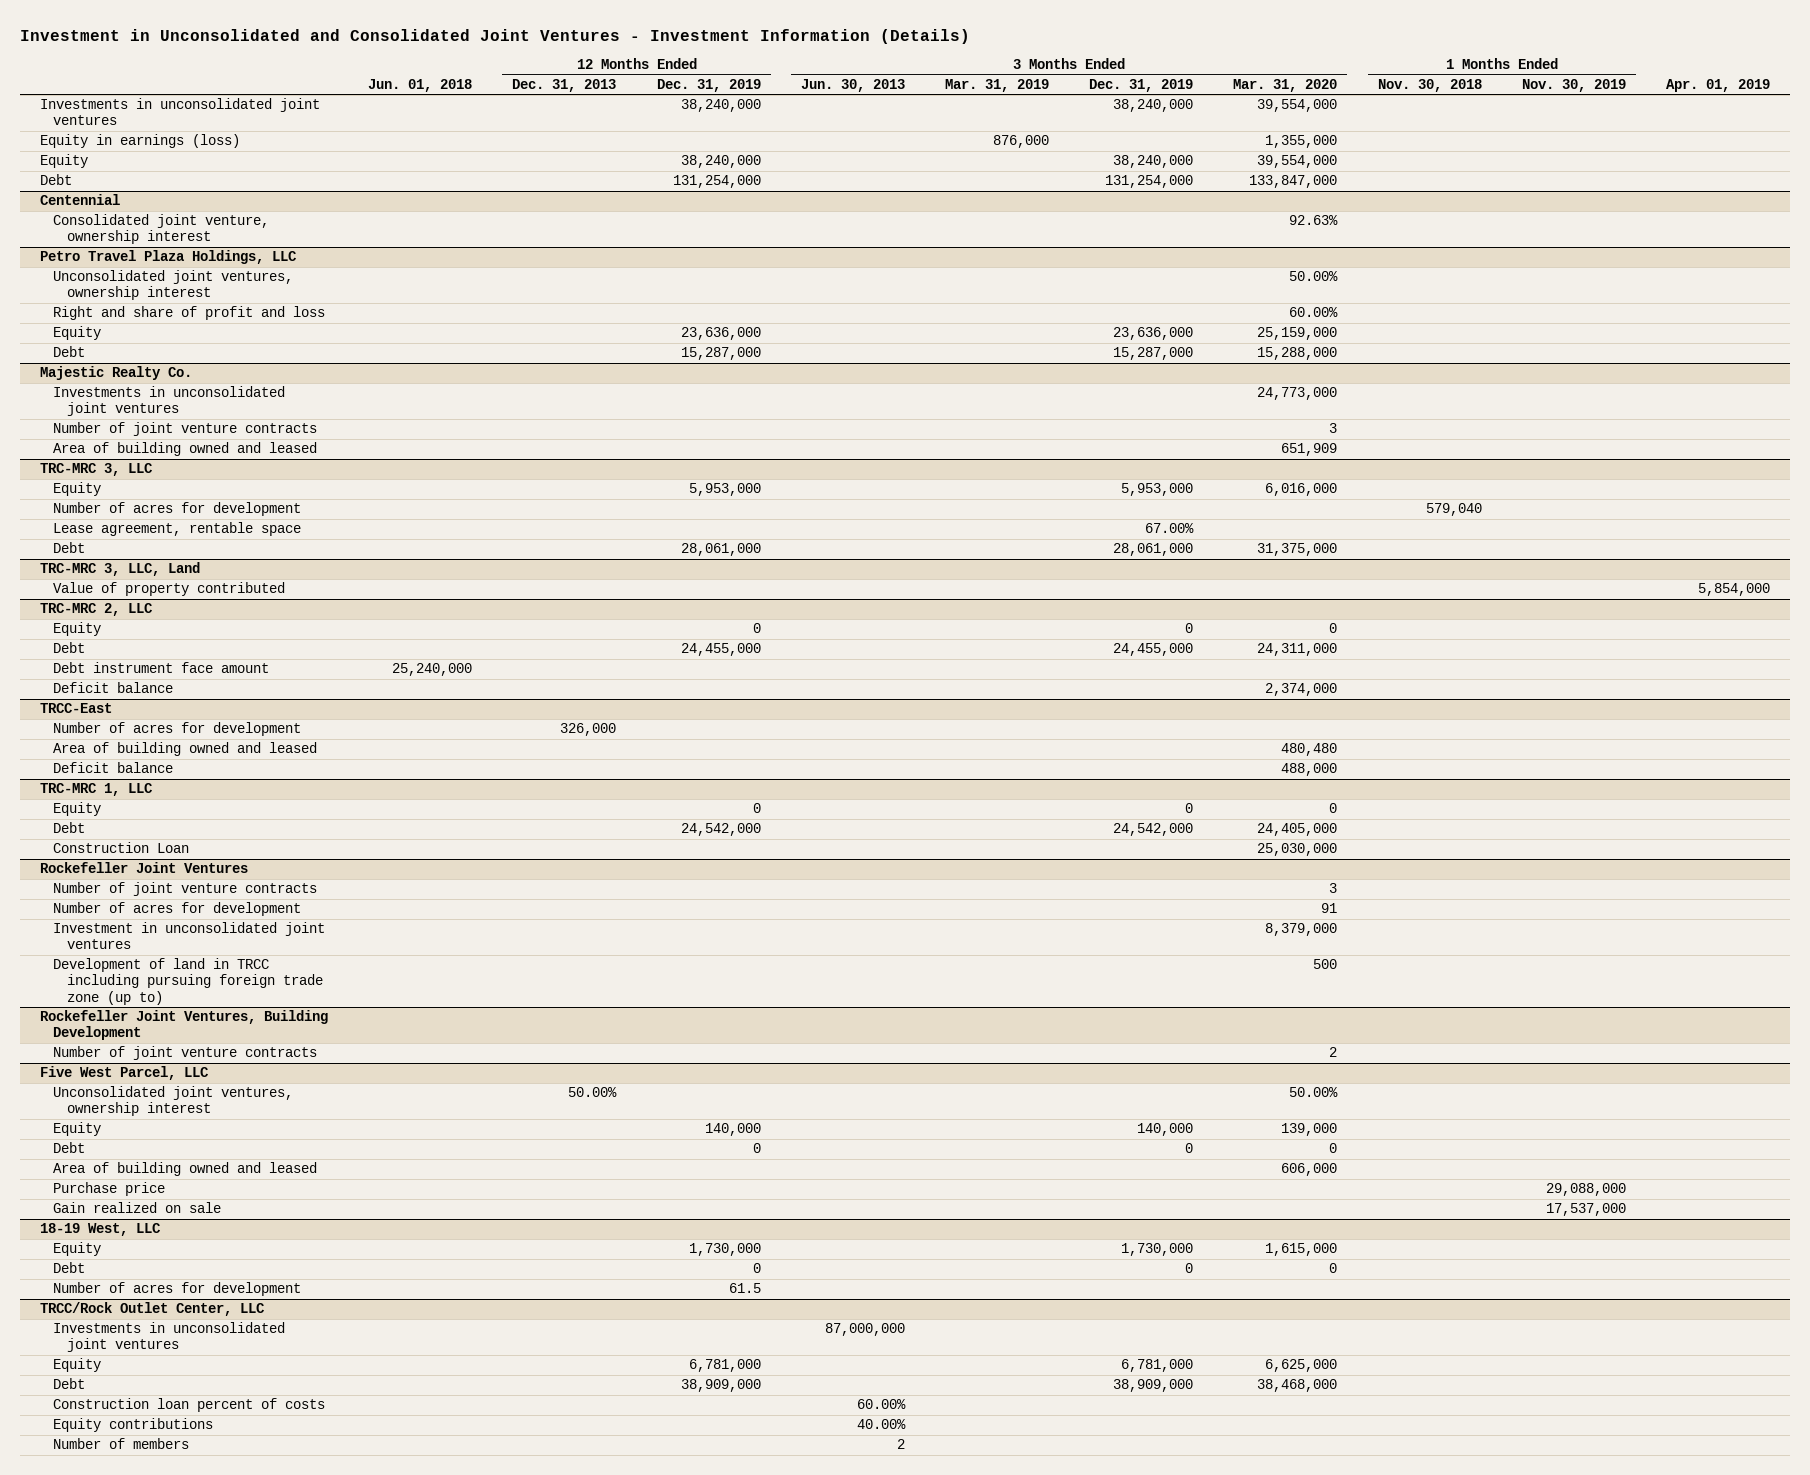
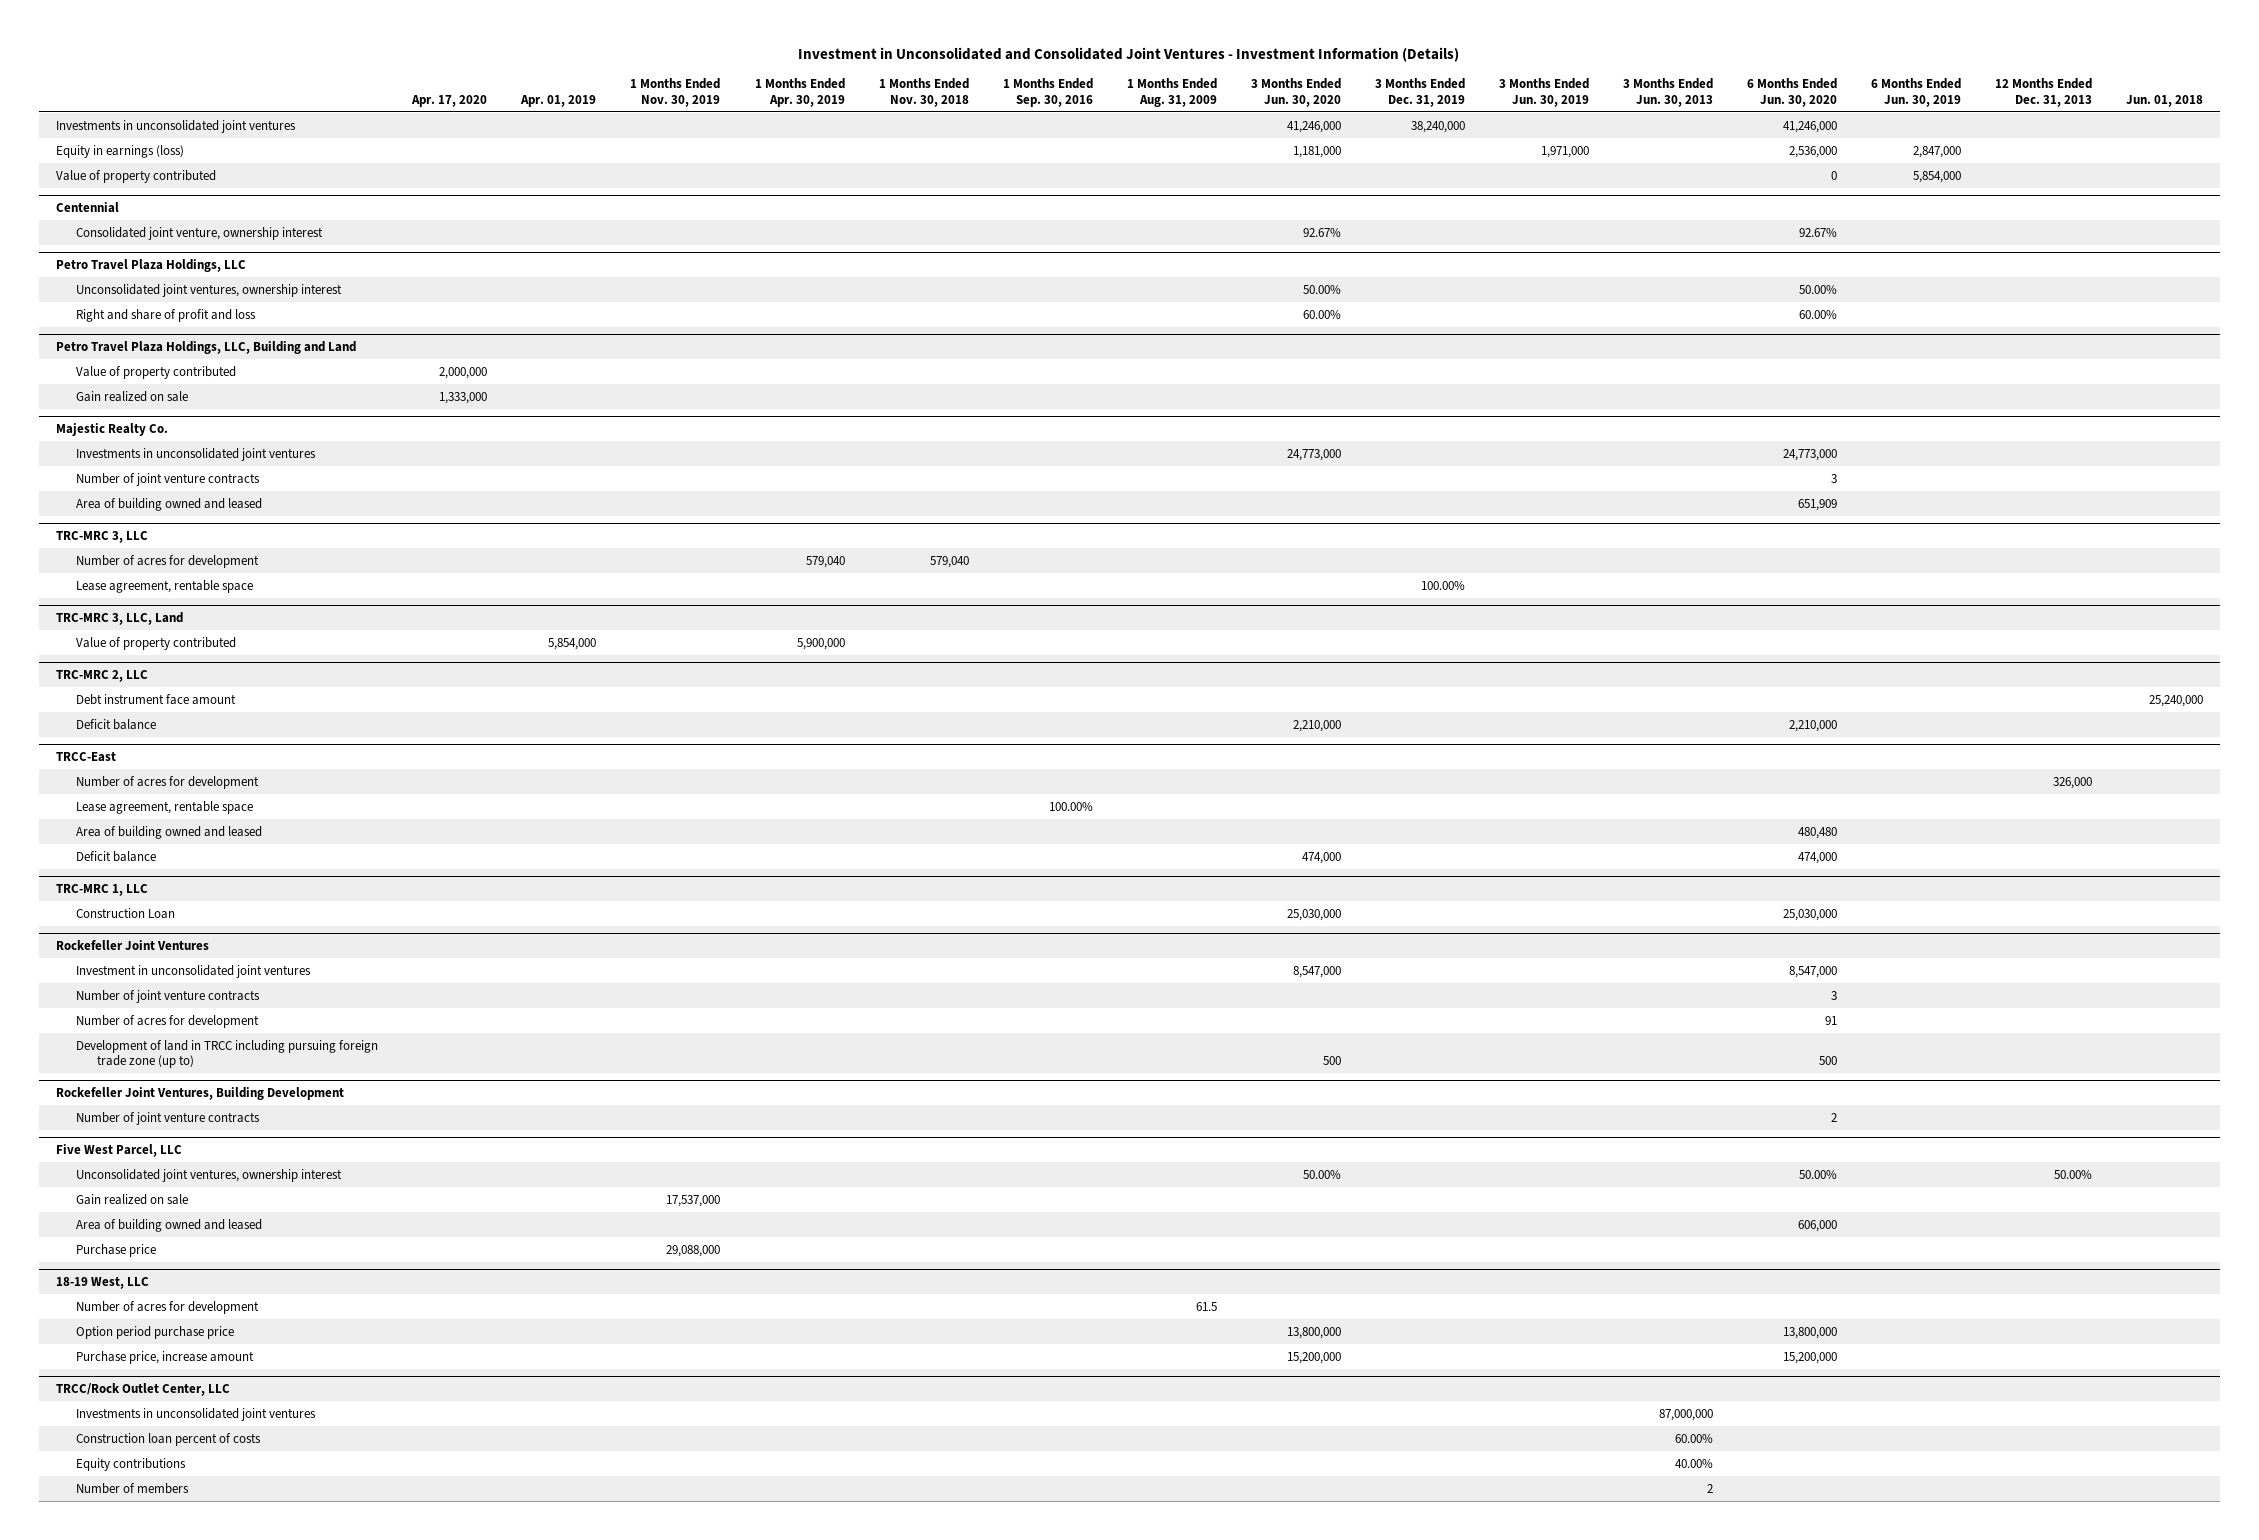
[656,79,761,93] Dec. 31, 2019 -> none
[945,79,1050,93] Mar. 31, 2019 -> none
[1233,79,1338,93] Mar. 31, 2020 -> none
none -> [411,94,488,107] Apr. 17, 2020
none -> [754,78,845,107] 1 Months Ended Apr. 30, 2019
none -> [1002,78,1093,107] 1 Months Ended Sep. 30, 2016
none -> [1126,78,1217,107] 1 Months Ended Aug. 31, 2009
none -> [1250,78,1341,107] 3 Months Ended Jun. 30, 2020
none -> [1498,78,1589,107] 3 Months Ended Jun. 30, 2019
none -> [1746,78,1837,107] 6 Months Ended Jun. 30, 2020
none -> [1870,78,1961,107] 6 Months Ended Jun. 30, 2019
[40,154,89,169] Equity -> none
[40,174,73,186] Debt -> none
none -> [55,169,216,183] Value of property contributed
[53,326,102,341] Equity -> none
[53,346,86,358] Debt -> none
none -> [55,341,356,355] Petro Travel Plaza Holdings, LLC, Building and Land
none -> [76,365,237,379] Value of property contributed
none -> [76,390,189,402] Gain realized on sale
[53,482,102,497] Equity -> none
[53,542,86,554] Debt -> none
[1145,523,1195,534] 67.00% -> [1420,580,1465,590] 100.00%
[53,622,102,637] Equity -> none
[53,642,86,654] Debt -> none
none -> [76,800,254,814] Lease agreement, rentable space
[53,802,102,817] Equity -> none
[53,822,86,834] Debt -> none
[53,922,326,950] Investment in unconsolidated joint ventures -> [76,964,312,978] Investment in unconsolidated joint ventures
[53,1122,102,1137] Equity -> none
[53,1142,86,1154] Debt -> none
[53,1202,222,1214] Gain realized on sale -> [76,1193,189,1205] Gain realized on sale
[53,1242,102,1257] Equity -> none
[53,1262,86,1274] Debt -> none
none -> [76,1325,235,1339] Option period purchase price
none -> [76,1350,255,1364] Purchase price, increase amount
[53,1358,102,1373] Equity -> none
[53,1378,86,1390] Debt -> none

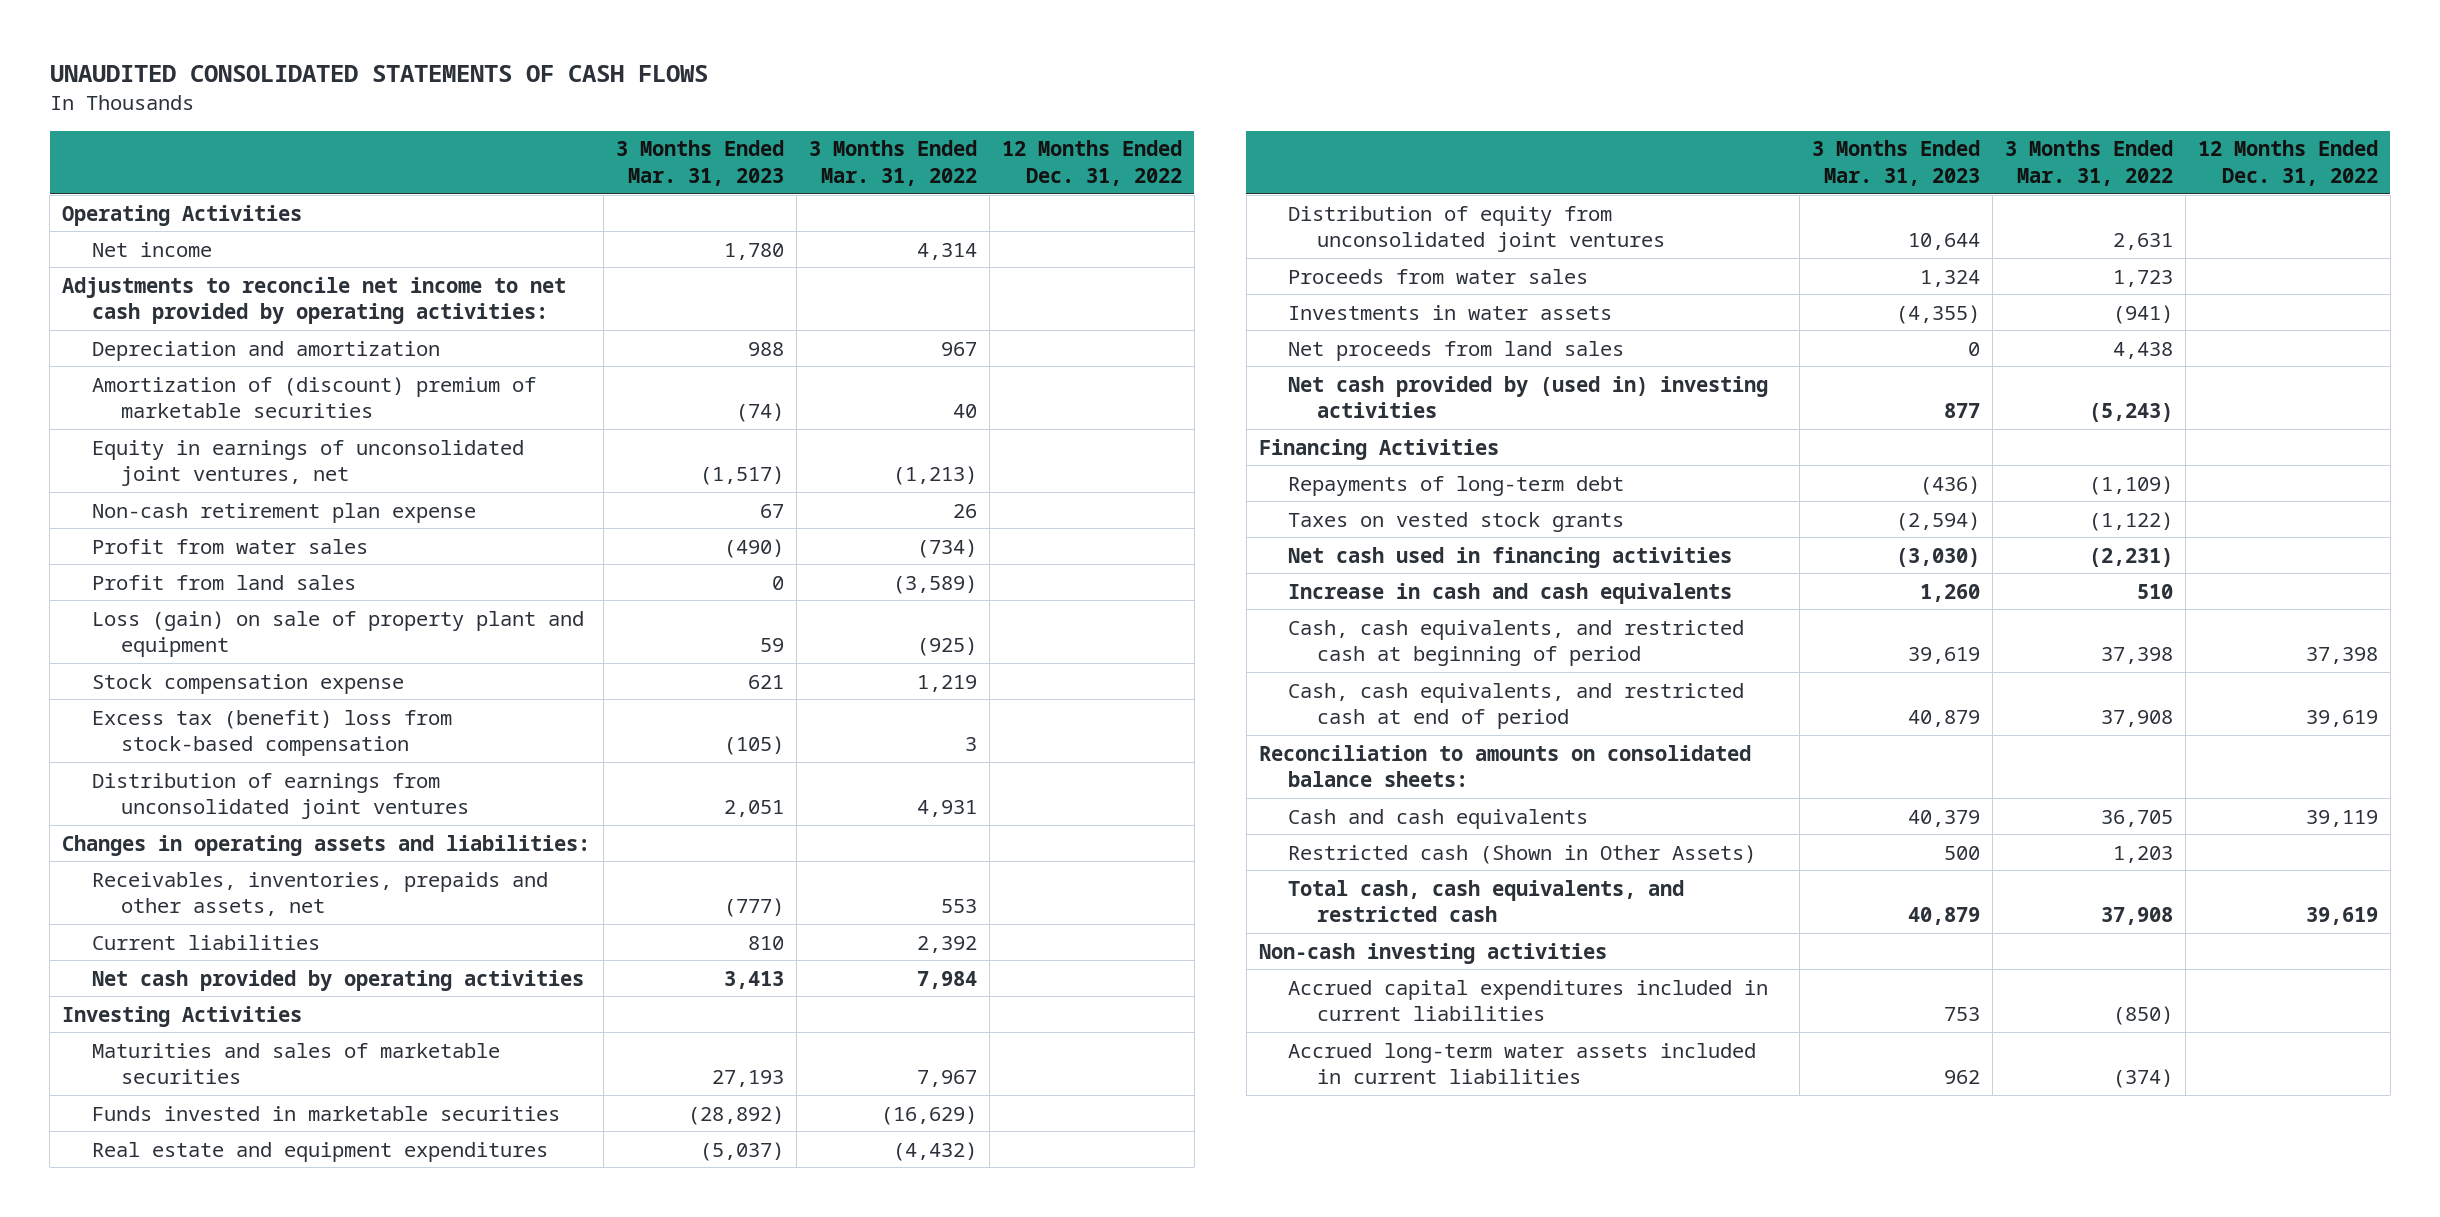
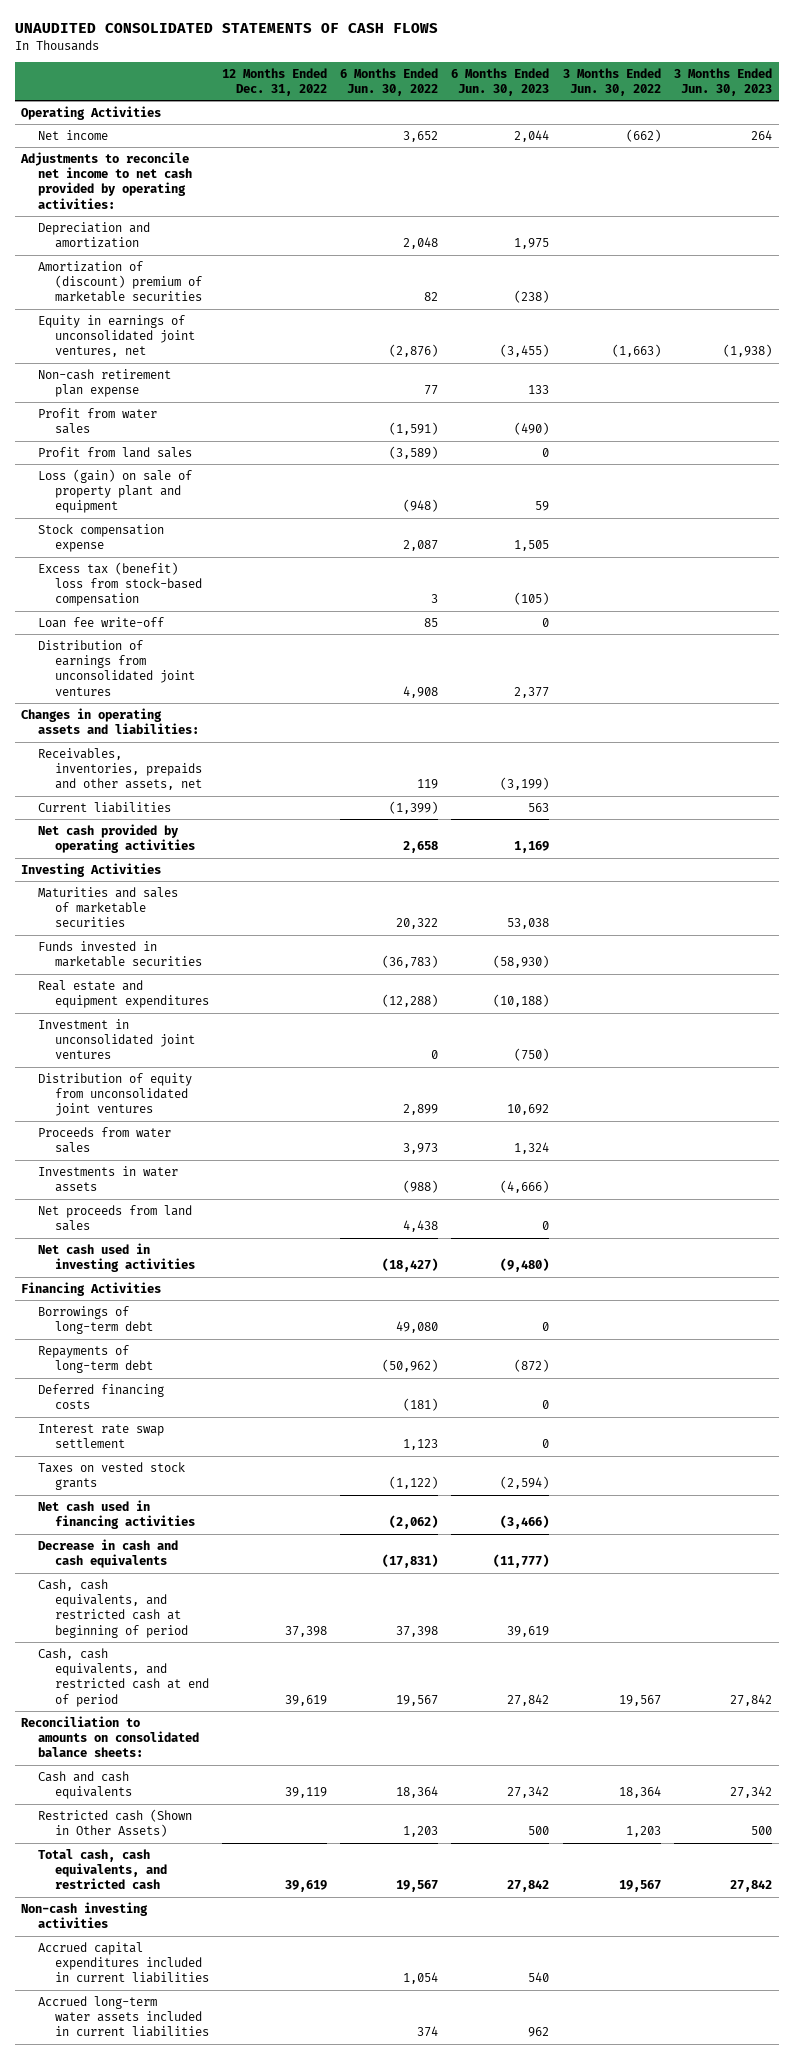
[615,140,784,186] 3 Months Ended Mar. 31, 2023 -> none
[808,140,977,186] 3 Months Ended Mar. 31, 2022 -> none
none -> [340,67,439,96] 6 Months Ended Jun. 30, 2022
none -> [451,67,550,96] 6 Months Ended Jun. 30, 2023
none -> [562,67,661,96] 3 Months Ended Jun. 30, 2022
none -> [674,67,773,96] 3 Months Ended Jun. 30, 2023
none -> [37,616,164,628] Loan fee write-off
none -> [37,1018,195,1060] Investment in unconsolidated joint ventures
[1287,375,1768,419] Net cash provided by (used in) investing activities -> [37,1242,195,1273] Net cash used in investing activities
none -> [37,1305,153,1335] Borrowings of long-term debt
none -> [37,1383,164,1410] Deferred financing costs
none -> [37,1423,164,1449] Interest rate swap settlement
[1287,582,1732,604] Increase in cash and cash equivalents -> [37,1538,178,1569] Decrease in cash and cash equivalents

